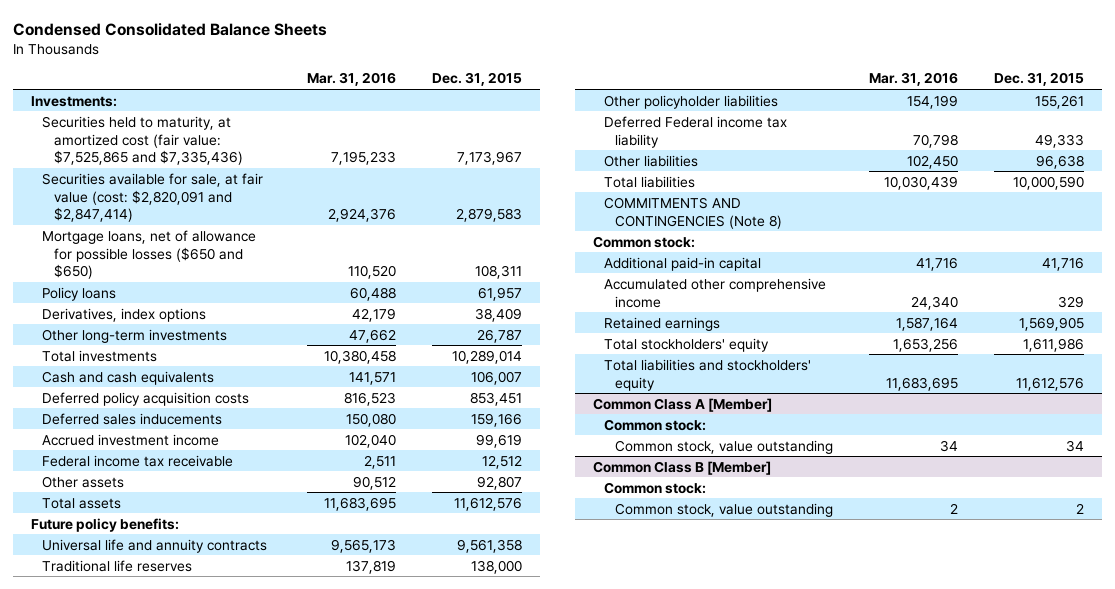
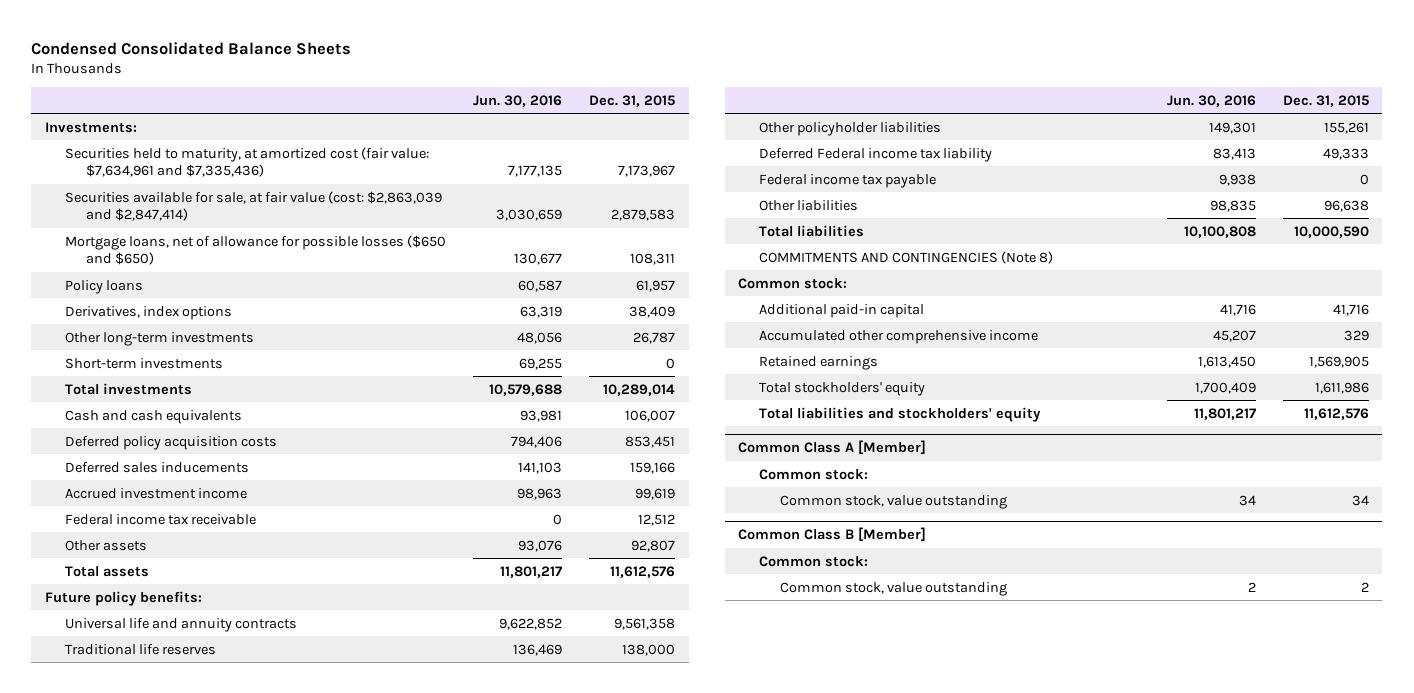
[307,72,397,87] Mar. 31, 2016 -> none
none -> [473,94,563,107] Jun. 30, 2016
[42,115,243,166] Securities held to maturity, at amortized cost (fair value: $7,525,865 and $7,335,436) -> [65,146,430,178] Securities held to maturity, at amortized cost (fair value: $7,634,961 and $7,335,436)
[42,172,264,223] Securities available for sale, at fair value (cost: $2,820,091 and $2,847,414) -> [65,190,443,222] Securities available for sale, at fair value (cost: $2,863,039 and $2,847,414)
none -> [65,357,224,369] Short-term investments
none -> [758,173,936,188] Federal income tax payable

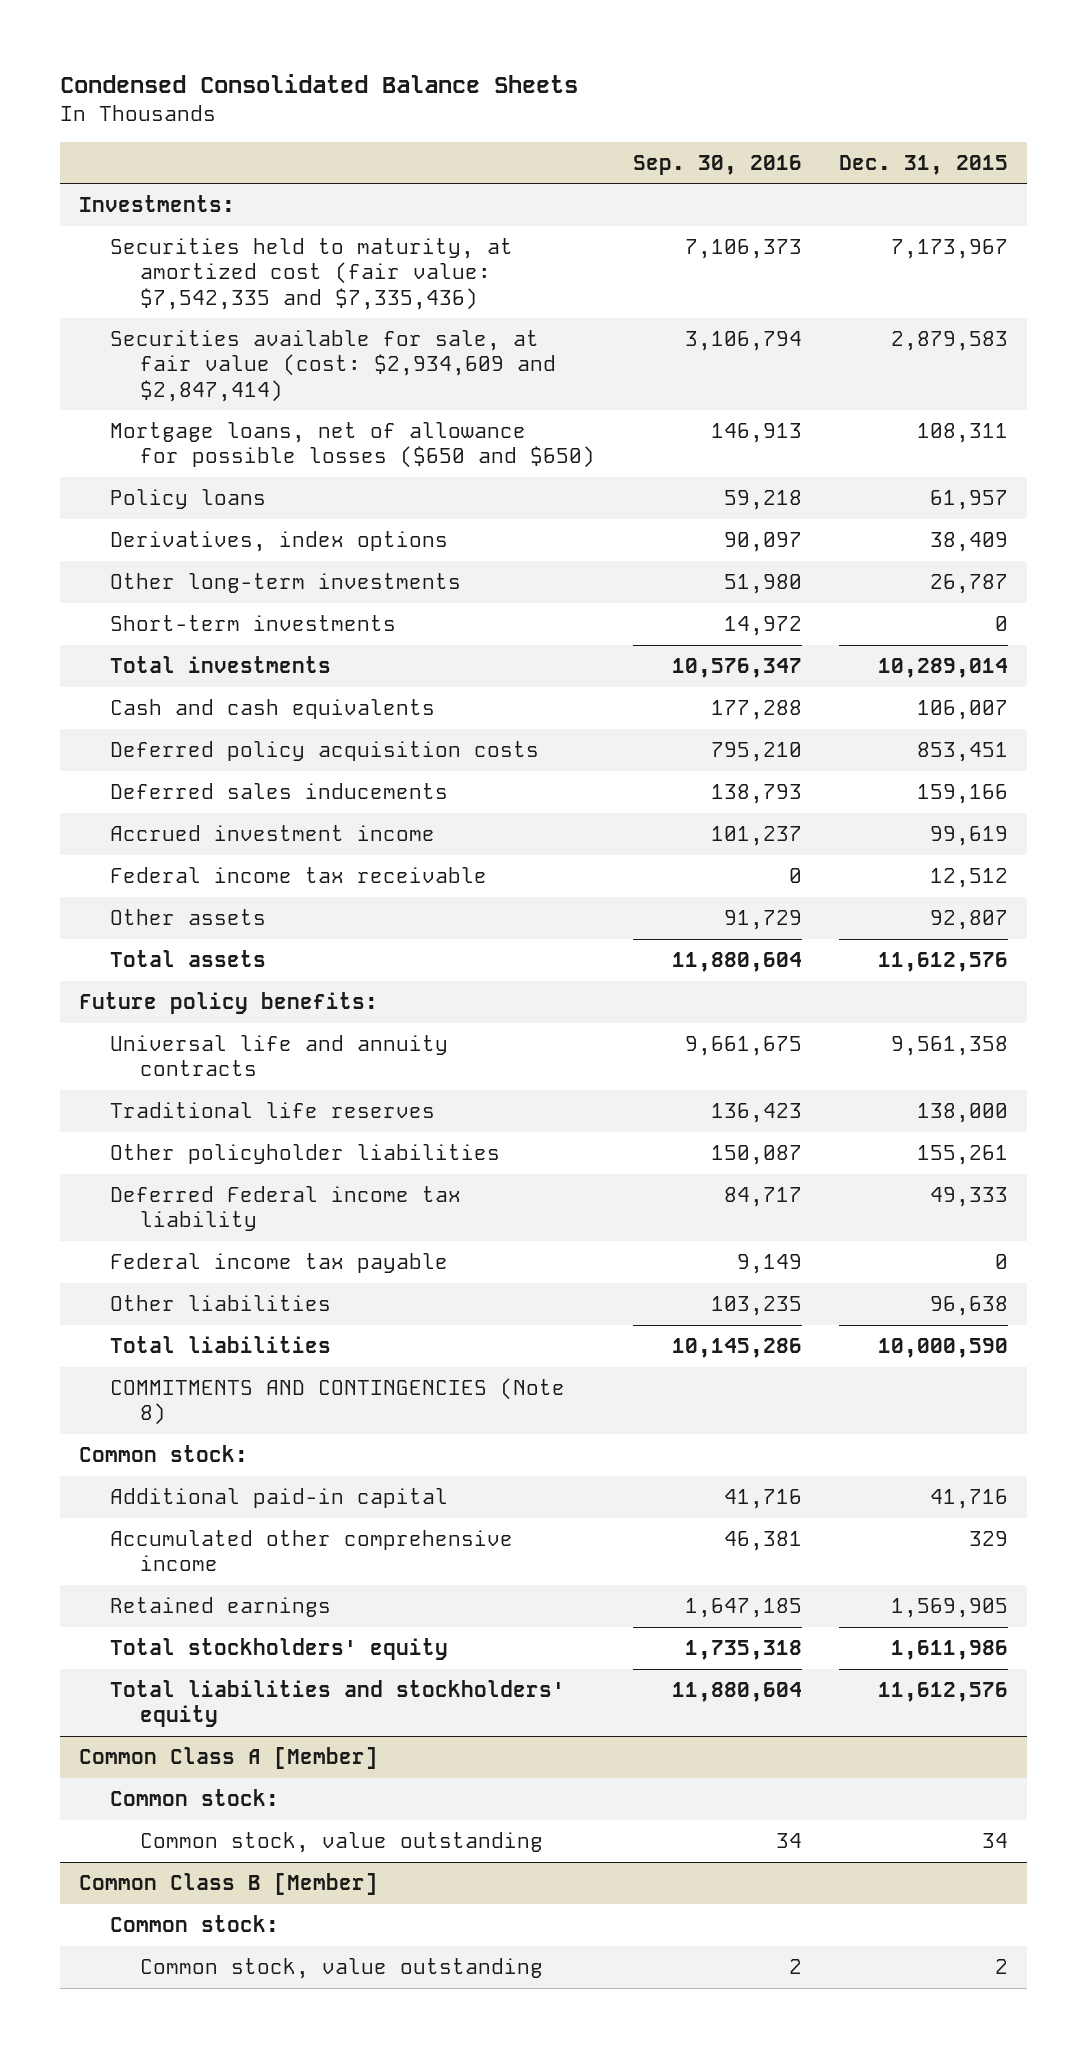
[473,94,563,107] Jun. 30, 2016 -> none
none -> [632,154,802,175] Sep. 30, 2016
[65,146,430,178] Securities held to maturity, at amortized cost (fair value: $7,634,961 and $7,335,436) -> [109,238,513,310] Securities held to maturity, at amortized cost (fair value: $7,542,335 and $7,335,436)
[65,190,443,222] Securities available for sale, at fair value (cost: $2,863,039 and $2,847,414) -> [109,330,557,402] Securities available for sale, at fair value (cost: $2,934,609 and $2,847,414)

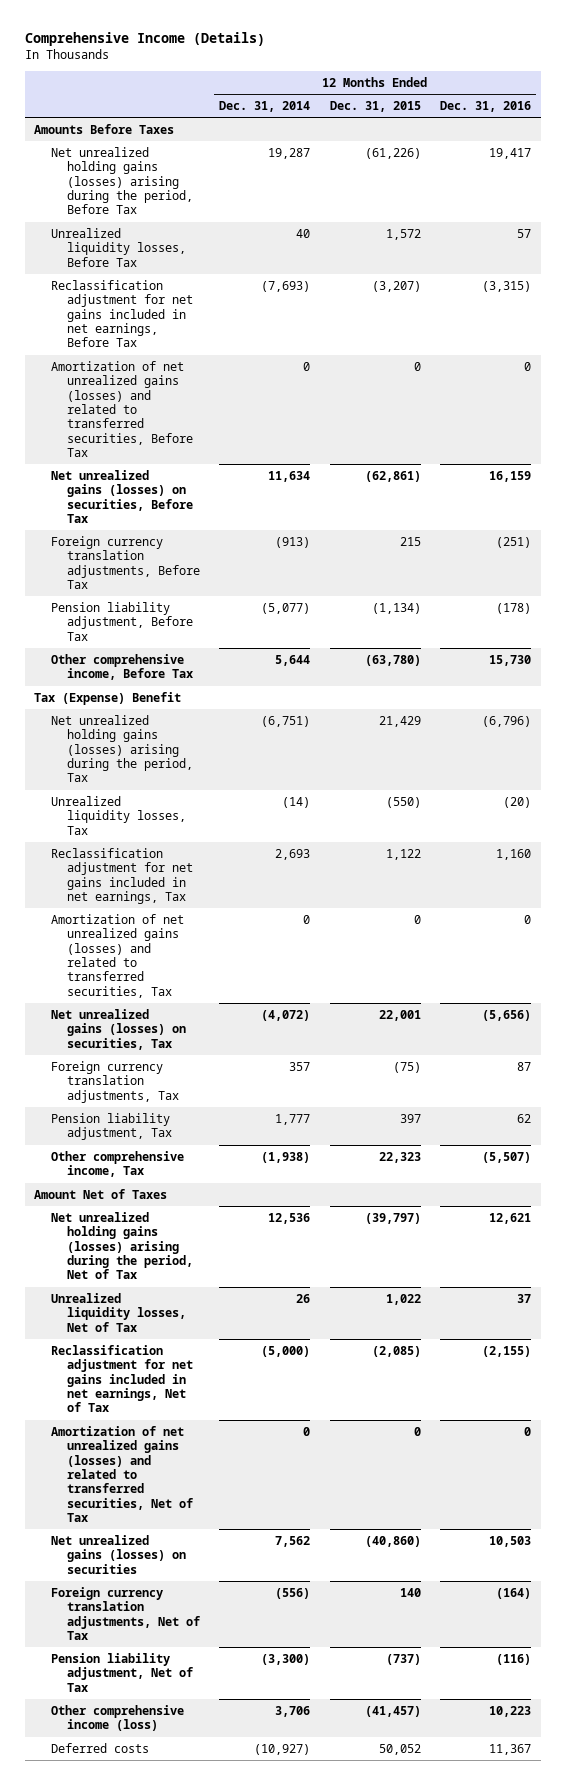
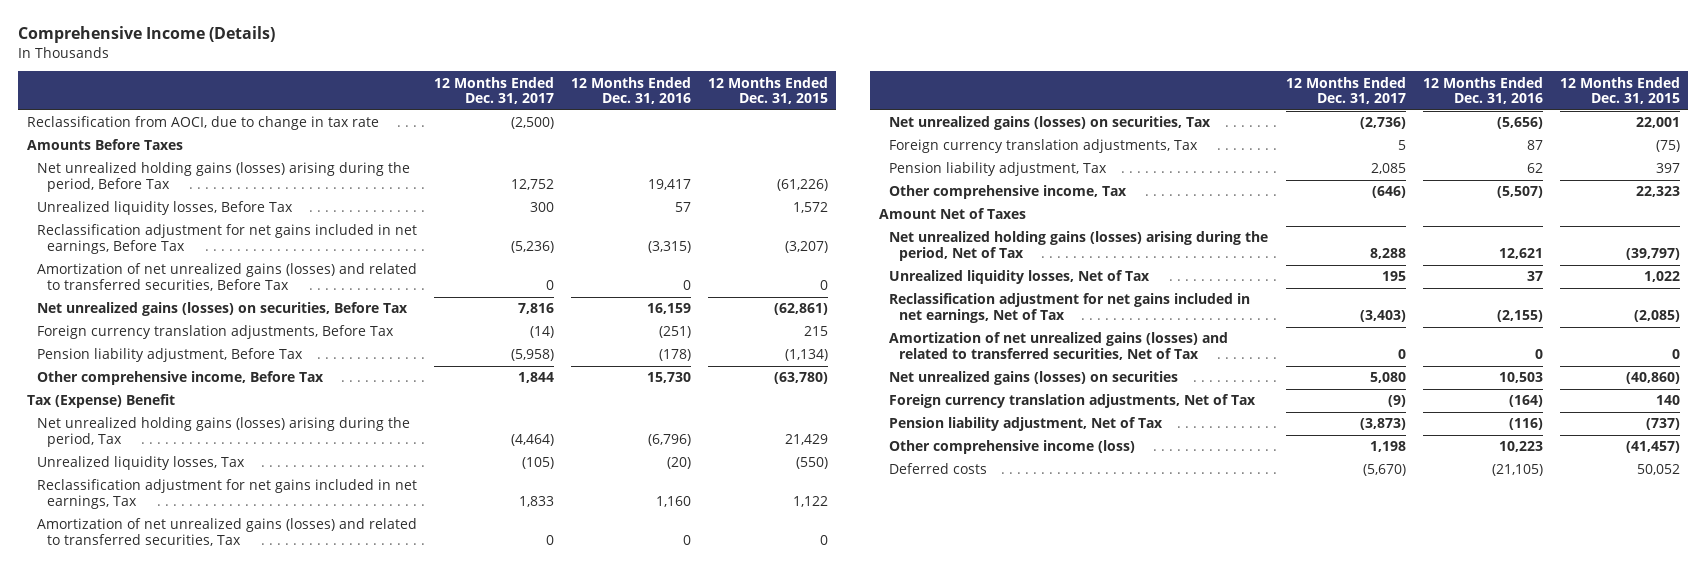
[219,100,311,112] Dec. 31, 2014 -> none
none -> [433,76,554,105] 12 Months Ended Dec. 31, 2017
none -> [26,116,379,131] Reclassification from AOCI, due to change in tax rate
[489,1743,532,1755] 11,367 -> [1491,464,1543,477] (21,105)

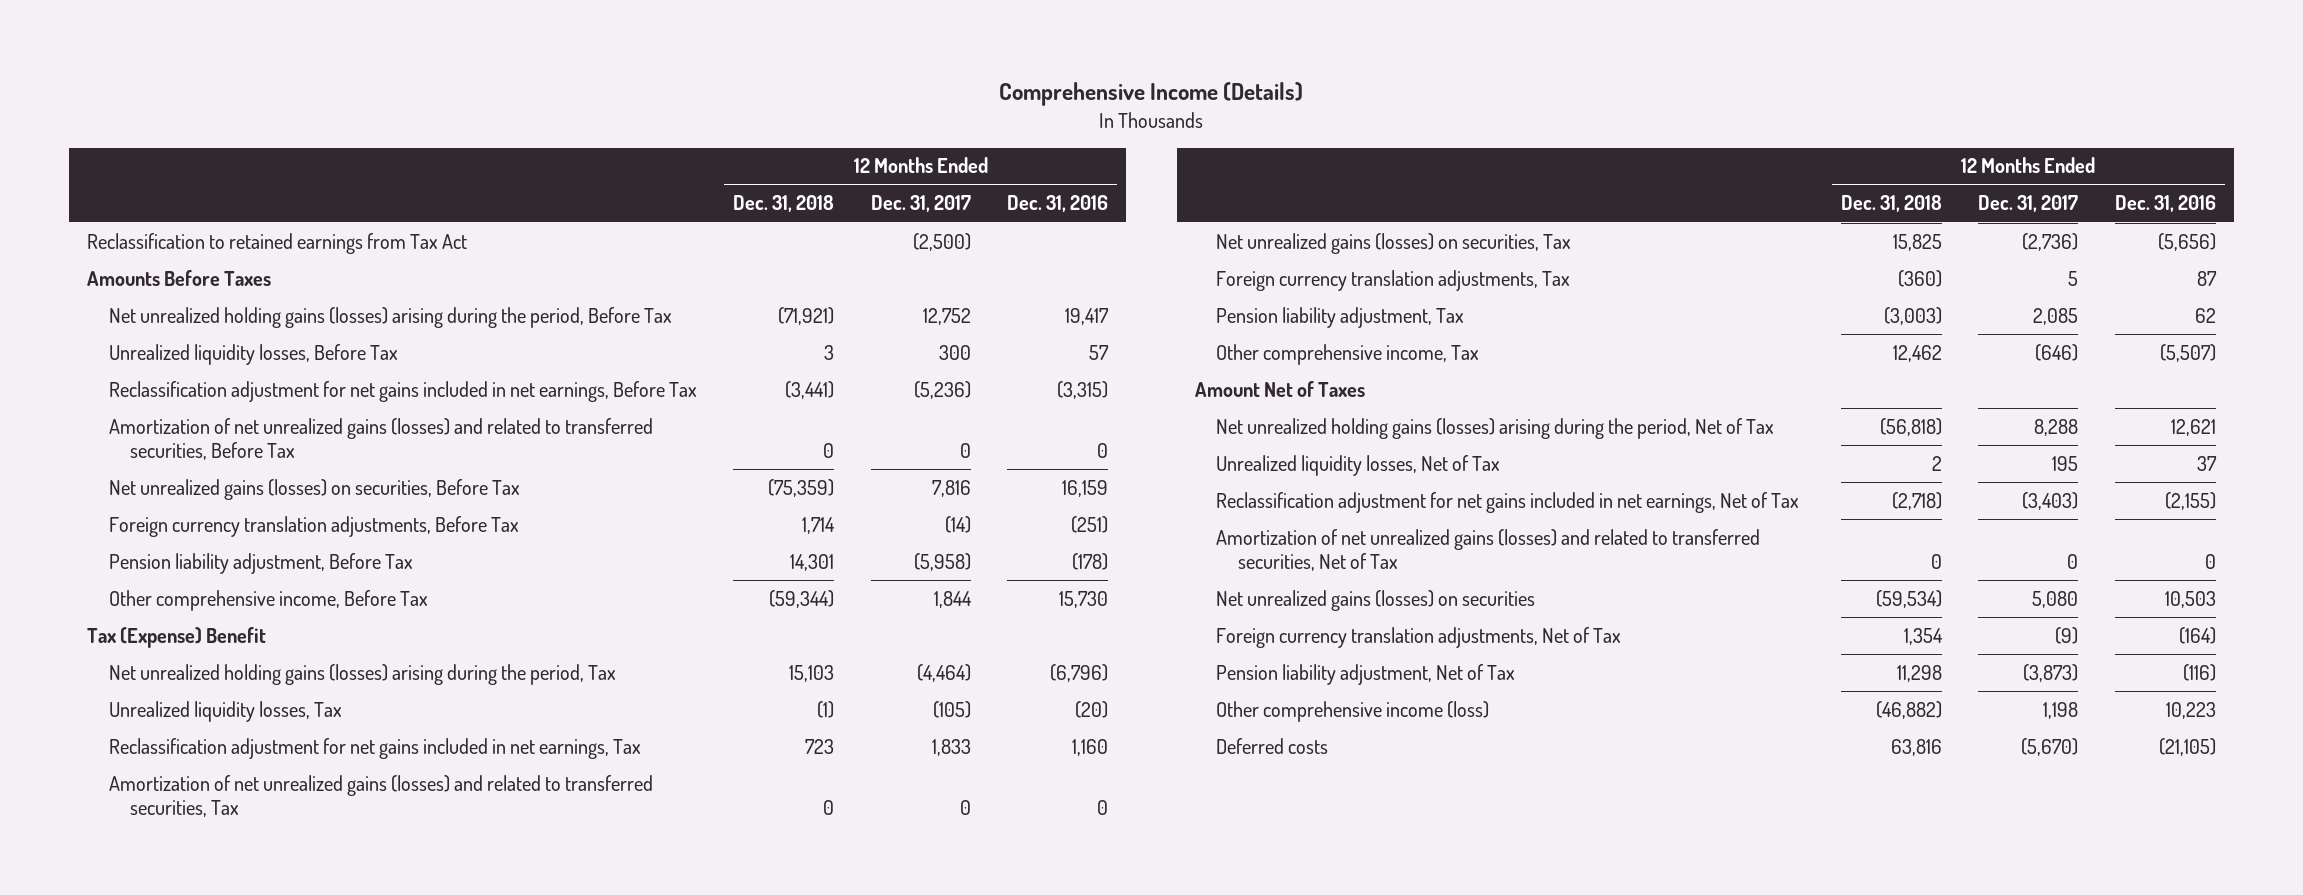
[707,76,828,105] 12 Months Ended Dec. 31, 2015 -> none
none -> [733,195,835,213] Dec. 31, 2018
[26,116,379,131] Reclassification from AOCI, due to change in tax rate -> none
none -> [87,232,468,254] Reclassification to retained earnings from Tax Act

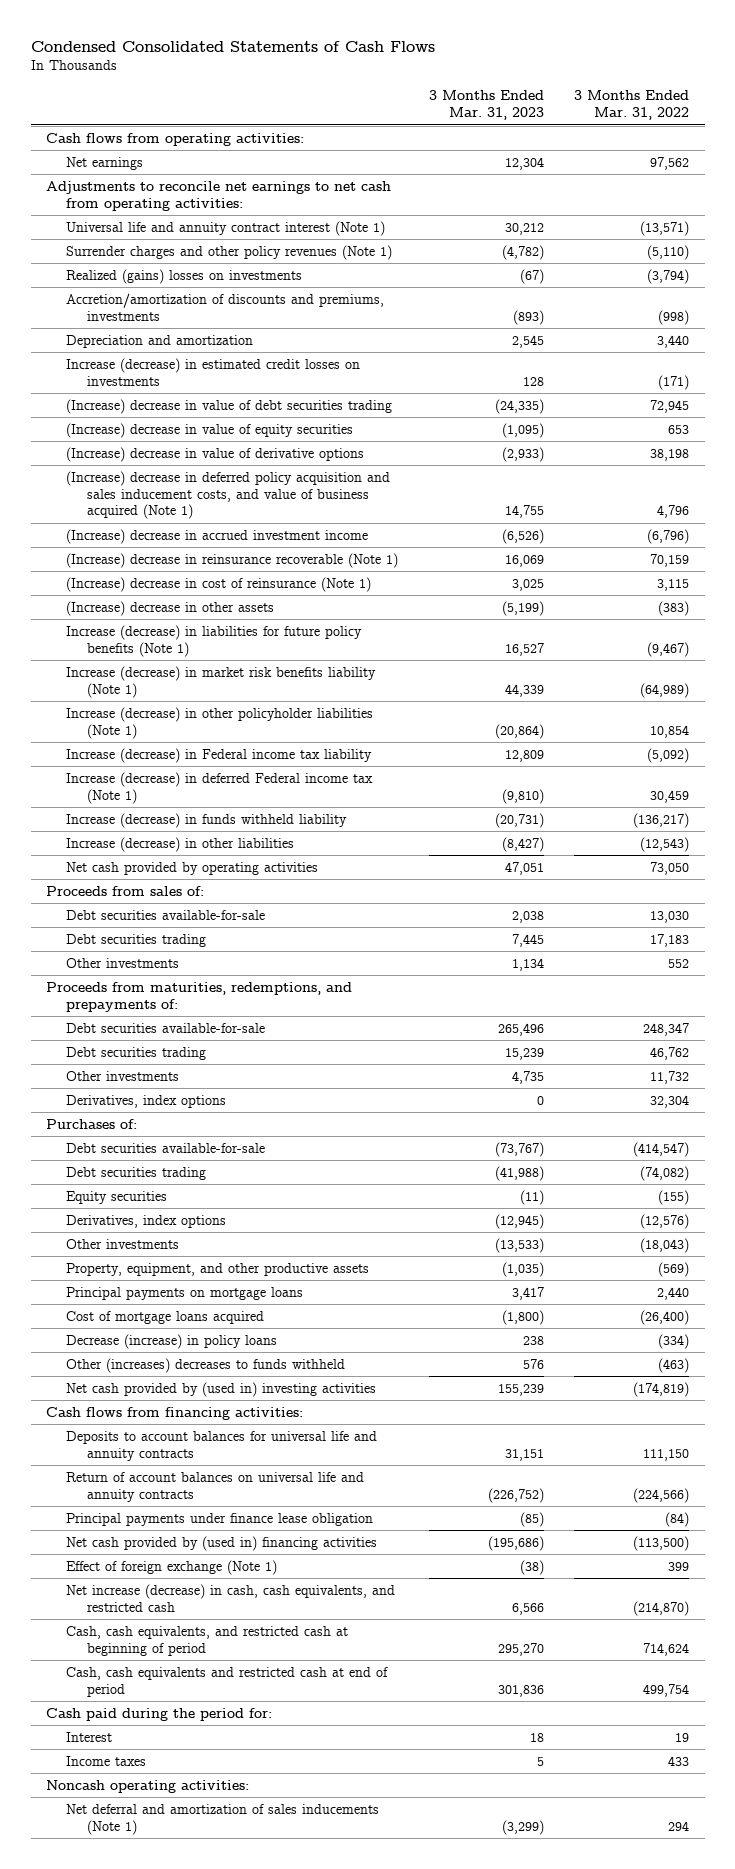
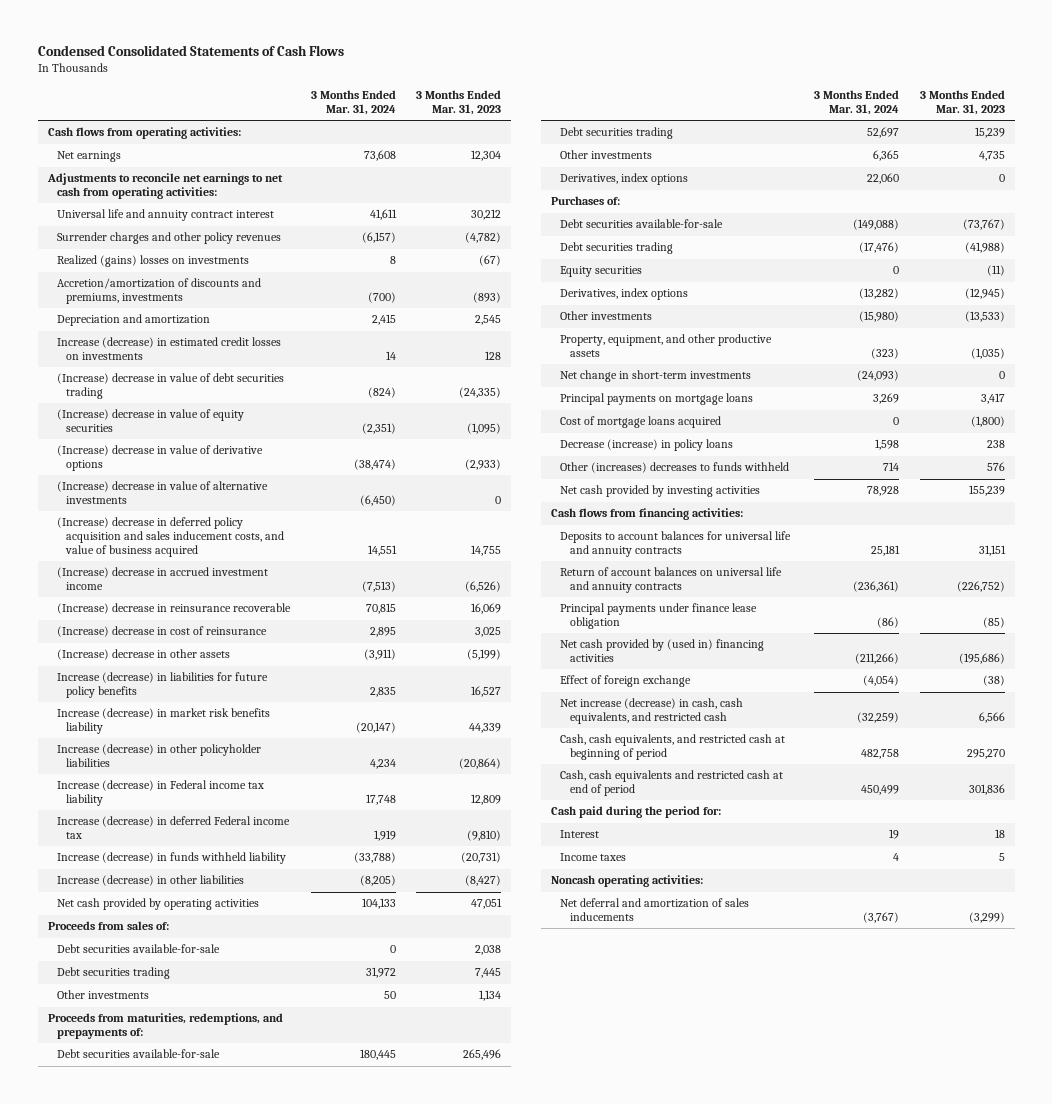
[574,90,690,121] 3 Months Ended Mar. 31, 2022 -> none
none -> [310,90,396,116] 3 Months Ended Mar. 31, 2024
[66,220,386,236] Universal life and annuity contract interest (Note 1) -> [56,209,274,222] Universal life and annuity contract interest
[66,244,393,260] Surrender charges and other policy revenues (Note 1) -> [56,232,281,245] Surrender charges and other policy revenues
none -> [56,481,268,505] (Increase) decrease in value of alternative investments
[66,470,391,520] (Increase) decrease in deferred policy acquisition and sales inducement costs, and value of business acquired (Note 1) -> [56,517,285,557] (Increase) decrease in deferred policy acquisition and sales inducement costs, and value of business acquired
[66,552,399,568] (Increase) decrease in reinsurance recoverable (Note 1) -> [56,603,291,615] (Increase) decrease in reinsurance recoverable
[66,576,372,592] (Increase) decrease in cost of reinsurance (Note 1) -> [56,626,267,638] (Increase) decrease in cost of reinsurance
[66,624,363,657] Increase (decrease) in liabilities for future policy benefits (Note 1) -> [56,672,268,699] Increase (decrease) in liabilities for future policy benefits
[66,665,377,698] Increase (decrease) in market risk benefits liability (Note 1) -> [56,708,270,735] Increase (decrease) in market risk benefits liability
[66,706,374,739] Increase (decrease) in other policyholder liabilities (Note 1) -> [56,744,261,768] Increase (decrease) in other policyholder liabilities
[66,771,374,804] Increase (decrease) in deferred Federal income tax (Note 1) -> [56,816,290,840] Increase (decrease) in deferred Federal income tax
none -> [560,370,752,383] Net change in short-term investments
[66,1381,377,1397] Net cash provided by (used in) investing activities -> [560,485,761,498] Net cash provided by investing activities
[66,1559,278,1575] Effect of foreign exchange (Note 1) -> [560,675,692,688] Effect of foreign exchange
[66,1803,380,1835] Net deferral and amortization of sales inducements (Note 1) -> [560,898,750,922] Net deferral and amortization of sales inducements

